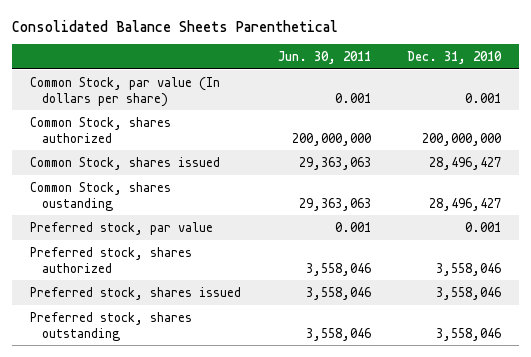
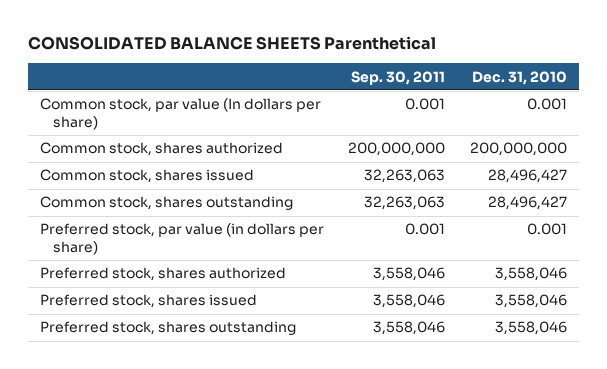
[11,19,338,32] Consolidated Balance Sheets Parenthetical -> [27,36,436,51] CONSOLIDATED BALANCE SHEETS Parenthetical
[277,51,371,65] Jun. 30, 2011 -> none
none -> [351,70,446,85] Sep. 30, 2011
[30,76,221,107] Common Stock, par value (In dollars per share) -> [40,98,322,130] Common stock, par value (In dollars per share)
[30,116,172,143] Common Stock, shares authorized -> [40,142,284,157] Common stock, shares authorized
[30,156,221,170] Common Stock, shares issued -> [40,169,255,184] Common stock, shares issued
[30,181,172,211] Common Stock, shares oustanding -> [40,196,294,211] Common stock, shares outstanding
[30,221,214,235] Preferred stock, par value -> [40,223,325,255] Preferred stock, par value (in dollars per share)

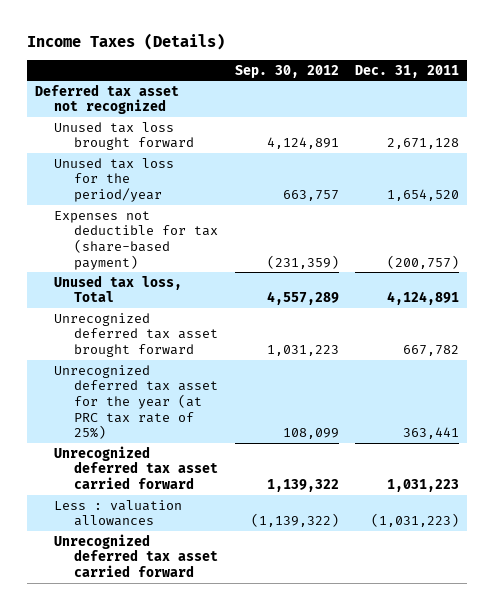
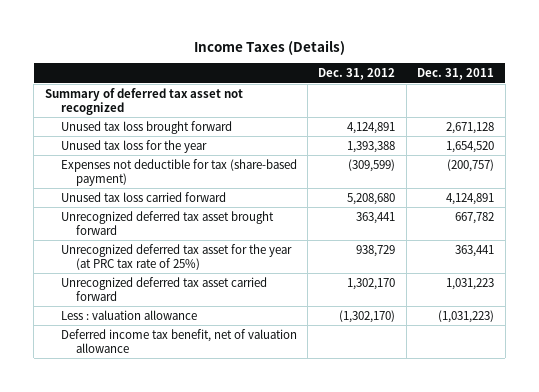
[234,64,339,78] Sep. 30, 2012 -> none
none -> [318,68,396,81] Dec. 31, 2012
[34,83,179,115] Deferred tax asset not recognized -> [44,87,243,115] Summary of deferred tax asset not recognized
[54,157,175,203] Unused tax loss for the period/year -> [60,139,207,153] Unused tax loss for the year
[54,274,183,303] Unused tax loss, Total -> [60,191,226,202] Unused tax loss carried forward
[54,499,183,527] Less : valuation allowances -> [60,309,197,320] Less : valuation allowance
[54,533,218,578] Unrecognized deferred tax asset carried forward -> [60,328,297,353] Deferred income tax benefit, net of valuation allowance

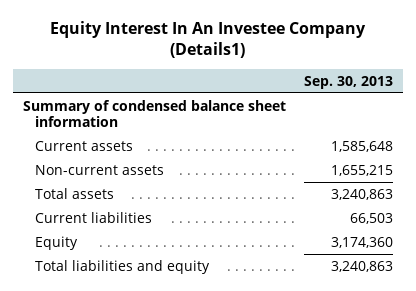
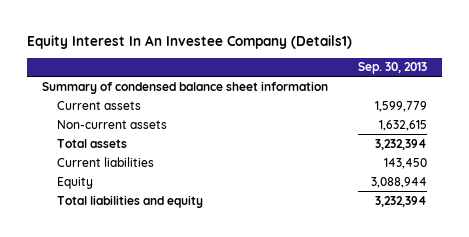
[331,140,394,152] 1,585,648 -> [374,100,427,112] 1,599,779
[331,164,394,176] 1,655,215 -> [378,119,427,131] 1,632,615
[331,188,394,200] 3,240,863 -> [374,138,427,150] 3,232,394
[350,212,394,224] 66,503 -> [383,157,427,169] 143,450
[331,236,394,248] 3,174,360 -> [370,176,427,188] 3,088,944
[331,260,394,272] 3,240,863 -> [374,195,427,207] 3,232,394

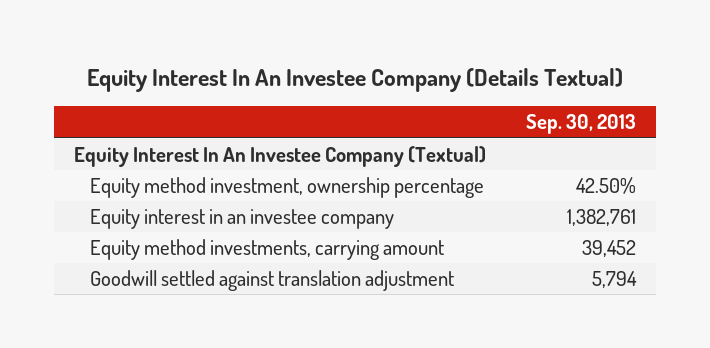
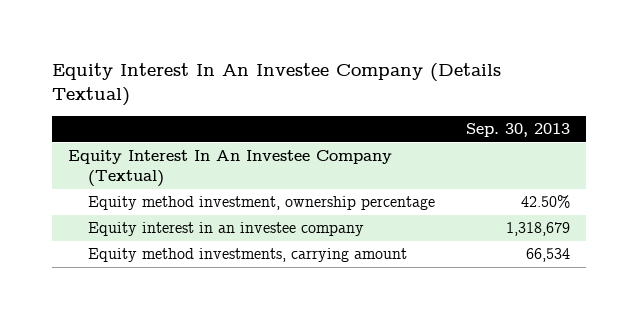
[89,270,454,292] Goodwill settled against translation adjustment -> none
[566,209,636,227] 1,382,761 -> [506,222,571,237] 1,318,679
[581,240,636,258] 39,452 -> [526,248,571,263] 66,534

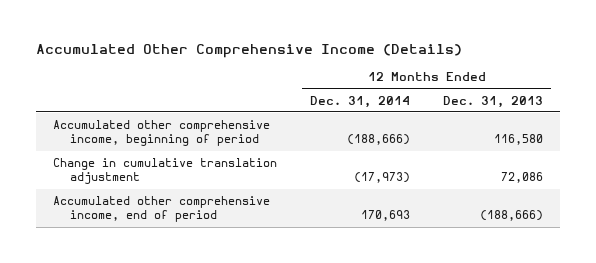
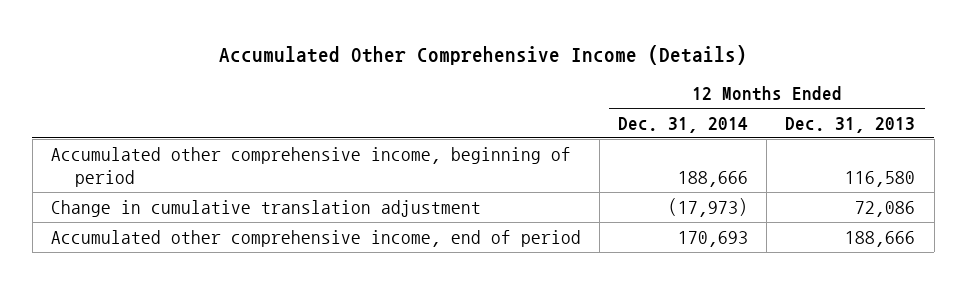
[346,134,410,146] (188,666) -> [678,170,749,187] 188,666
[480,210,544,222] (188,666) -> [845,230,916,247] 188,666

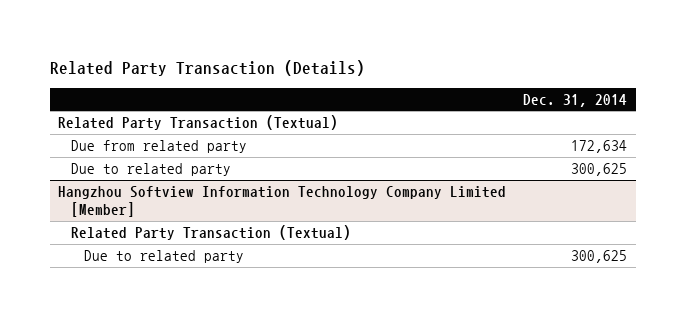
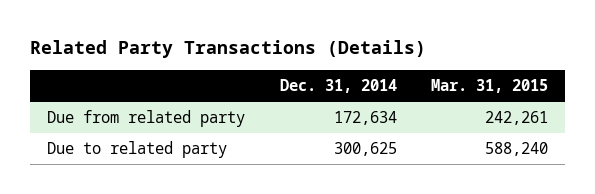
[49,59,365,76] Related Party Transaction (Details) -> [29,40,426,59] Related Party Transactions (Details)
none -> [431,78,549,93] Mar. 31, 2015
[58,115,339,131] Related Party Transaction (Textual) -> none
[58,186,507,217] Hangzhou Softview Information Technology Company Limited [Member] -> none
[71,225,352,241] Related Party Transaction (Textual) -> none
[84,250,245,264] Due to related party -> none

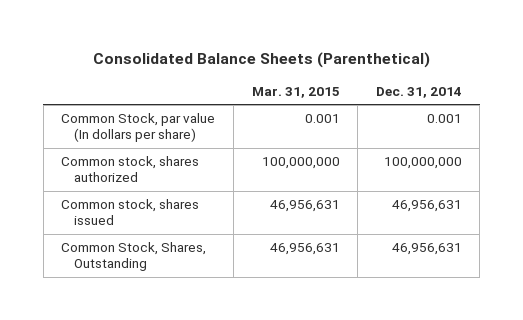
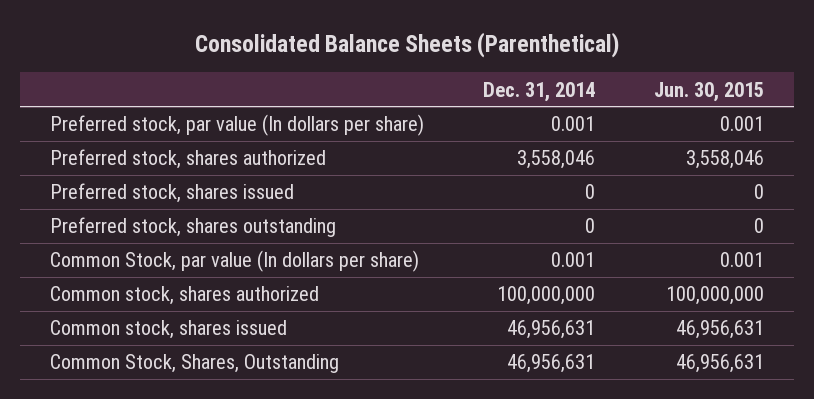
[251,86,340,98] Mar. 31, 2015 -> none
none -> [654,81,765,102] Jun. 30, 2015
none -> [49,114,424,137] Preferred stock, par value (In dollars per share)
none -> [49,149,326,170] Preferred stock, shares authorized
none -> [49,183,294,204] Preferred stock, shares issued
none -> [49,217,336,238] Preferred stock, shares outstanding

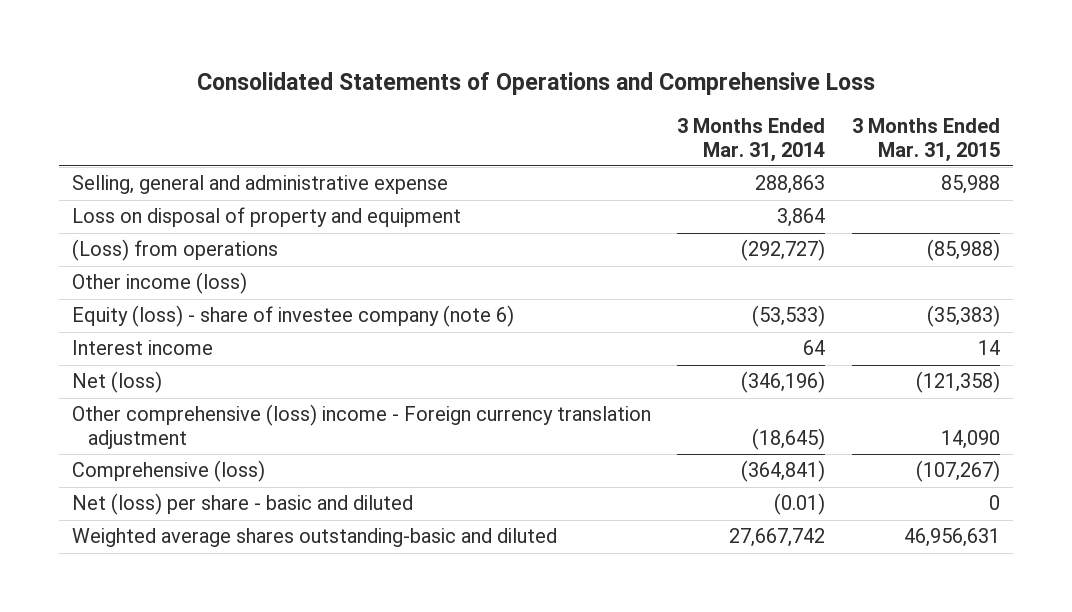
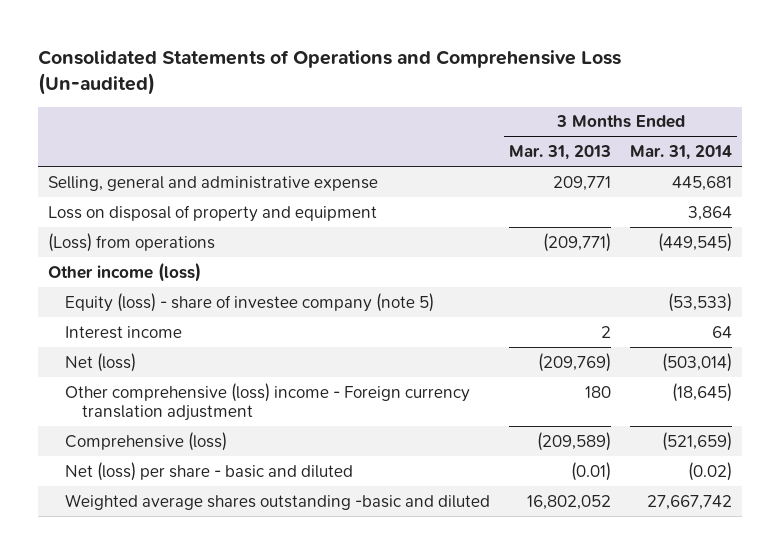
[196,71,875,95] Consolidated Statements of Operations and Comprehensive Loss -> [38,50,622,96] Consolidated Statements of Operations and Comprehensive Loss (Un-audited)
[851,118,1000,162] 3 Months Ended Mar. 31, 2015 -> none
none -> [509,145,612,161] Mar. 31, 2013
[755,175,826,195] 288,863 -> [672,175,733,191] 445,681
[741,239,826,262] (292,727) -> [658,232,733,252] (449,545)
[71,305,514,328] Equity (loss) - share of investee company (note 6) -> [64,292,434,312] Equity (loss) - share of investee company (note 5)
[741,371,826,394] (346,196) -> [662,352,733,372] (503,014)
[741,460,826,483] (364,841) -> [662,431,733,451] (521,659)
[774,493,826,516] (0.01) -> [688,461,733,481] (0.02)
[71,528,557,548] Weighted average shares outstanding-basic and diluted -> [64,493,490,510] Weighted average shares outstanding -basic and diluted

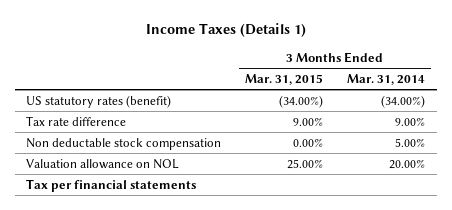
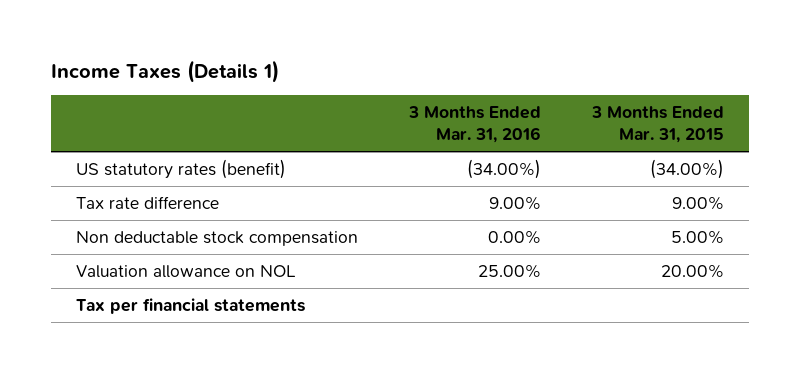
[347,74,426,86] Mar. 31, 2014 -> none
none -> [407,106,541,144] 3 Months Ended Mar. 31, 2016
[293,137,324,147] 0.00% -> [670,229,724,244] 5.00%
[287,158,324,169] 25.00% -> [660,263,724,278] 20.00%

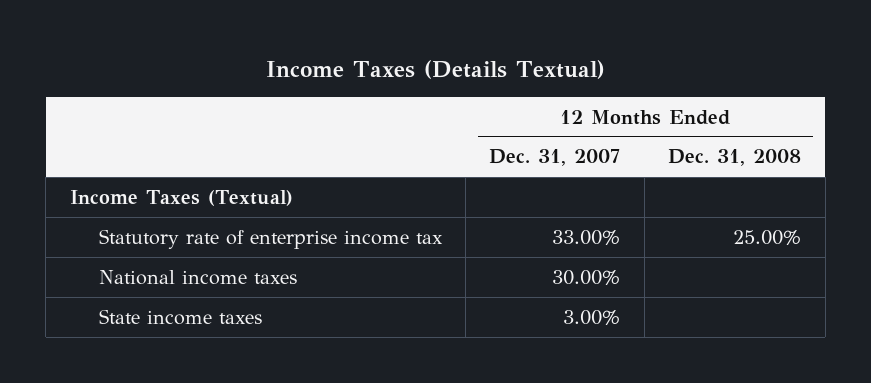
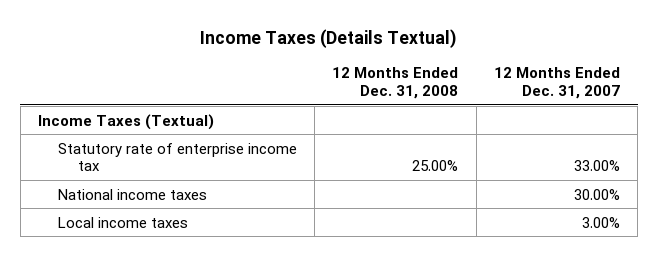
[98,308,262,325] State income taxes -> [57,216,188,228] Local income taxes

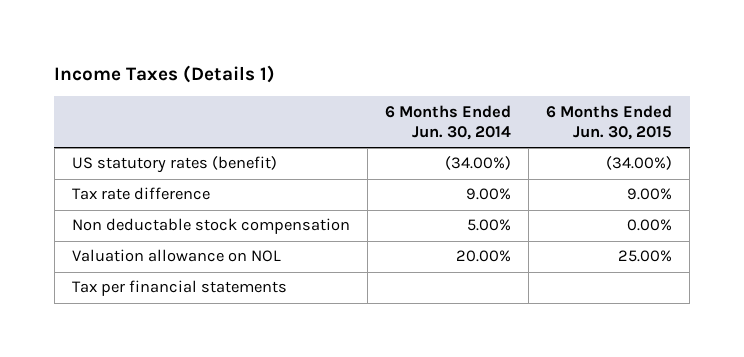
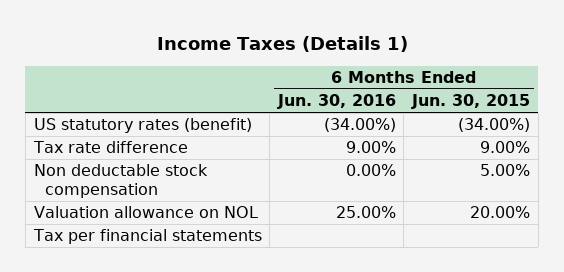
[385,104,512,140] 6 Months Ended Jun. 30, 2014 -> none
none -> [276,94,396,110] Jun. 30, 2016
[627,219,673,232] 0.00% -> [480,164,531,177] 5.00%
[618,250,673,263] 25.00% -> [470,206,531,219] 20.00%

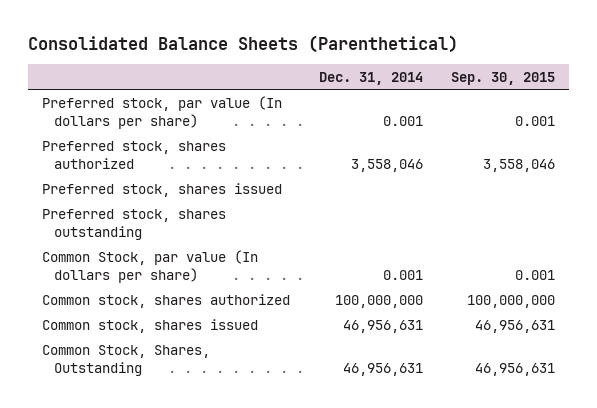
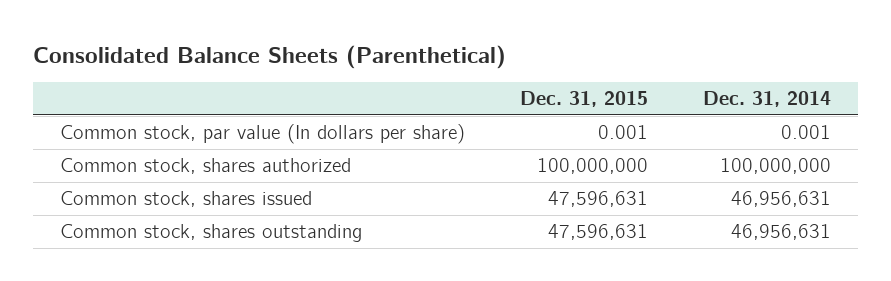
[451,72,556,86] Sep. 30, 2015 -> none
none -> [519,91,648,108] Dec. 31, 2015
[42,95,283,129] Preferred stock, par value (In dollars per share) -> none
[42,140,227,169] Preferred stock, shares authorized -> none
[42,182,283,197] Preferred stock, shares issued -> none
[42,208,227,240] Preferred stock, shares outstanding -> none
[42,249,259,283] Common Stock, par value (In dollars per share) -> [60,123,466,144] Common stock, par value (In dollars per share)
[42,344,211,376] Common Stock, Shares, Outstanding -> [60,223,363,242] Common stock, shares outstanding

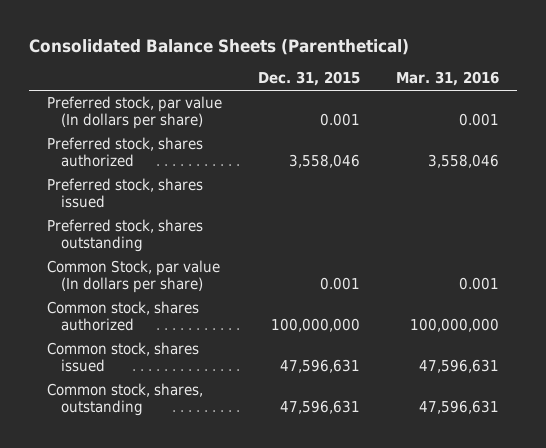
[702,91,831,108] Dec. 31, 2014 -> none
none -> [396,71,500,87] Mar. 31, 2016
none -> [47,96,223,130] Preferred stock, par value (In dollars per share)
none -> [47,137,204,168] Preferred stock, shares authorized
none -> [47,178,204,209] Preferred stock, shares issued
none -> [47,219,204,253] Preferred stock, shares outstanding
[60,123,466,144] Common stock, par value (In dollars per share) -> [47,260,221,294] Common Stock, par value (In dollars per share)
[60,223,363,242] Common stock, shares outstanding -> [47,383,204,417] Common stock, shares, outstanding

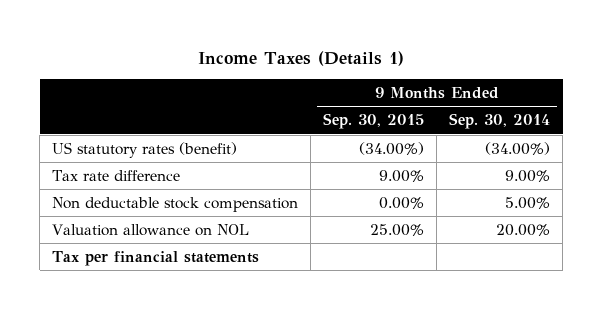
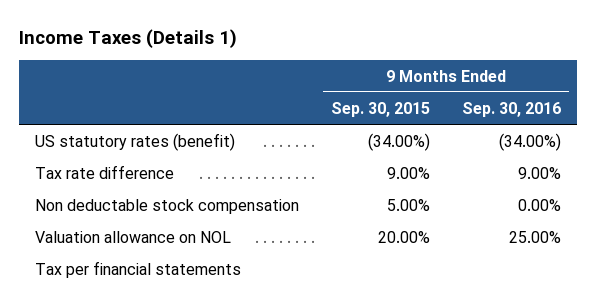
[449,113,551,130] Sep. 30, 2014 -> none
none -> [462,101,562,117] Sep. 30, 2016
[379,196,425,209] 0.00% -> [386,198,430,211] 5.00%
[370,223,425,236] 25.00% -> [377,230,430,243] 20.00%

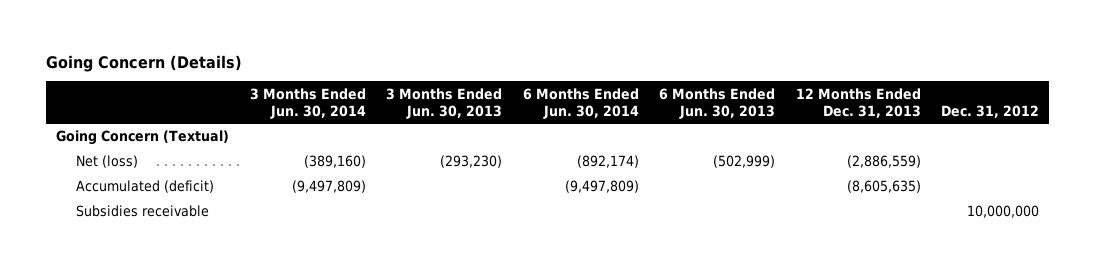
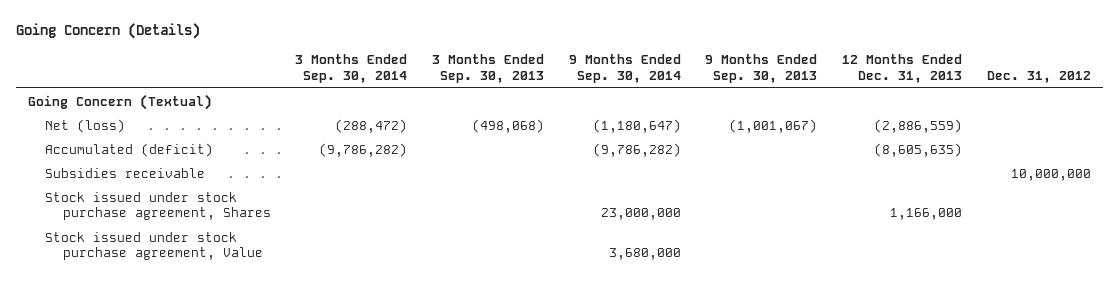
[249,87,366,119] 3 Months Ended Jun. 30, 2014 -> none
[386,87,503,119] 3 Months Ended Jun. 30, 2013 -> none
[522,87,639,119] 6 Months Ended Jun. 30, 2014 -> none
[659,87,776,119] 6 Months Ended Jun. 30, 2013 -> none
none -> [295,53,408,83] 3 Months Ended Sep. 30, 2014
none -> [431,53,544,83] 3 Months Ended Sep. 30, 2013
none -> [568,53,681,83] 9 Months Ended Sep. 30, 2014
none -> [705,53,818,83] 9 Months Ended Sep. 30, 2013
none -> [45,191,271,221] Stock issued under stock purchase agreement, Shares
none -> [45,231,263,261] Stock issued under stock purchase agreement, Value

